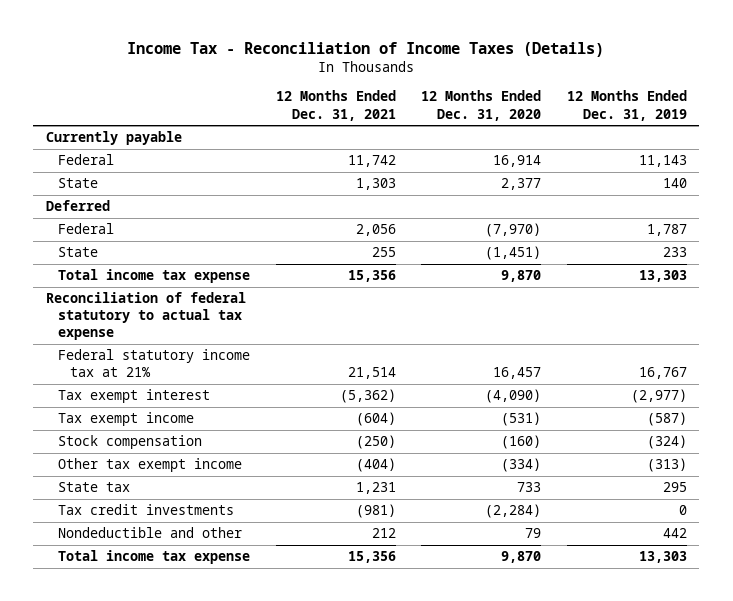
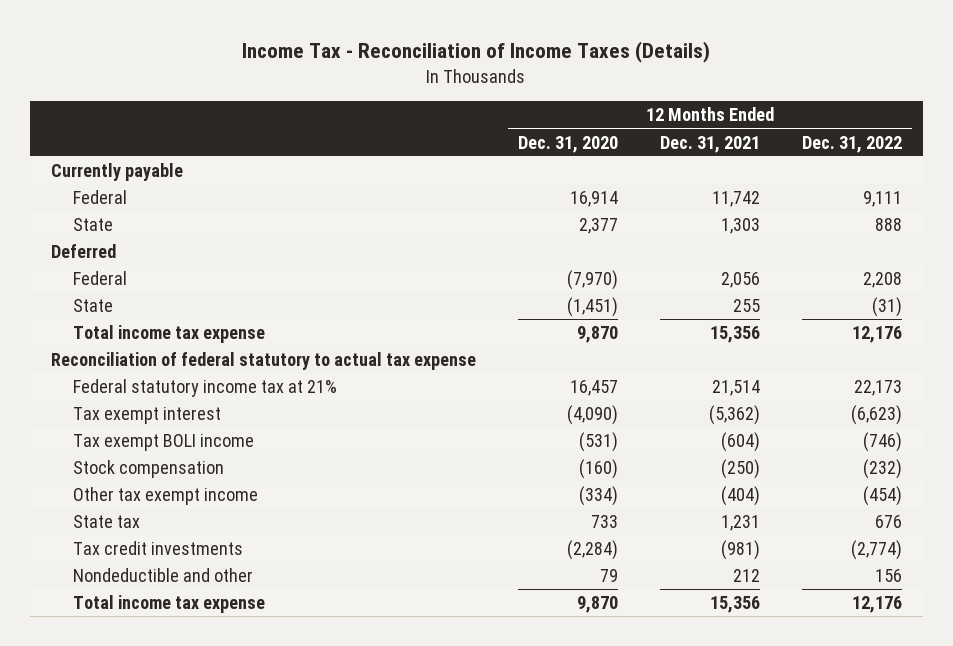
[566,90,687,121] 12 Months Ended Dec. 31, 2019 -> none
none -> [801,135,902,153] Dec. 31, 2022
[58,412,195,427] Tax exempt income -> [73,434,255,452] Tax exempt BOLI income

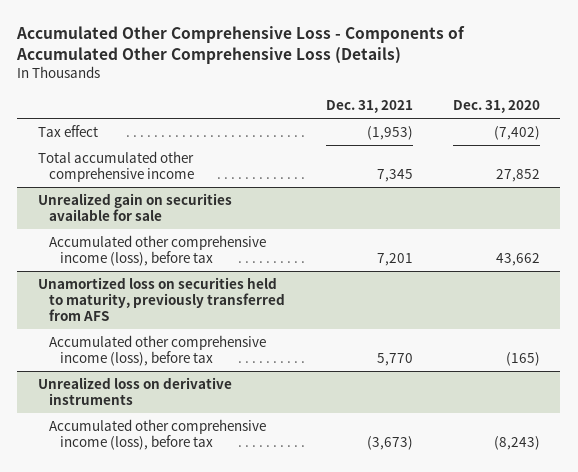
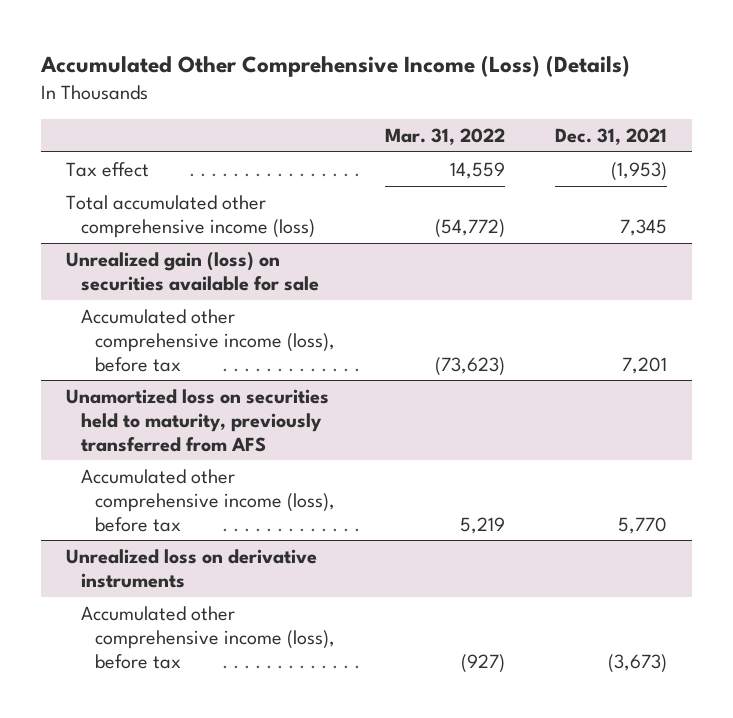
[16,25,466,64] Accumulated Other Comprehensive Loss - Components of Accumulated Other Comprehensive Loss (Details) -> [39,55,630,78] Accumulated Other Comprehensive Income (Loss) (Details)
[453,99,541,113] Dec. 31, 2020 -> none
none -> [385,128,506,146] Mar. 31, 2022
[37,151,195,183] Total accumulated other comprehensive income -> [65,194,315,238] Total accumulated other comprehensive income (loss)
[37,193,232,222] Unrealized gain on securities available for sale -> [65,251,319,291] Unrealized gain (loss) on securities available for sale

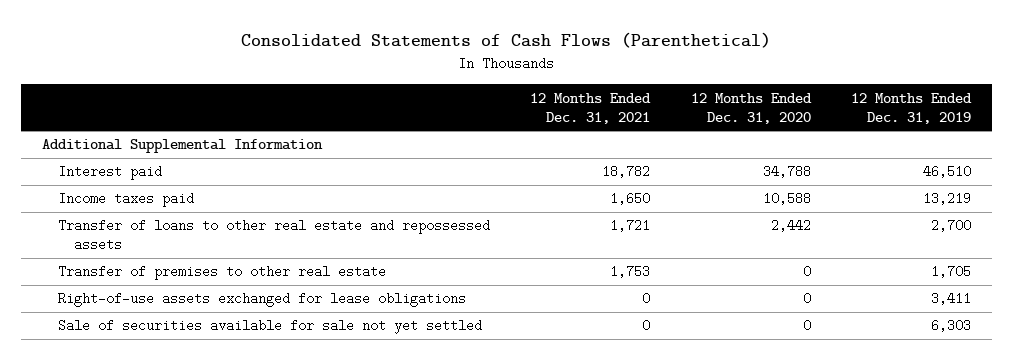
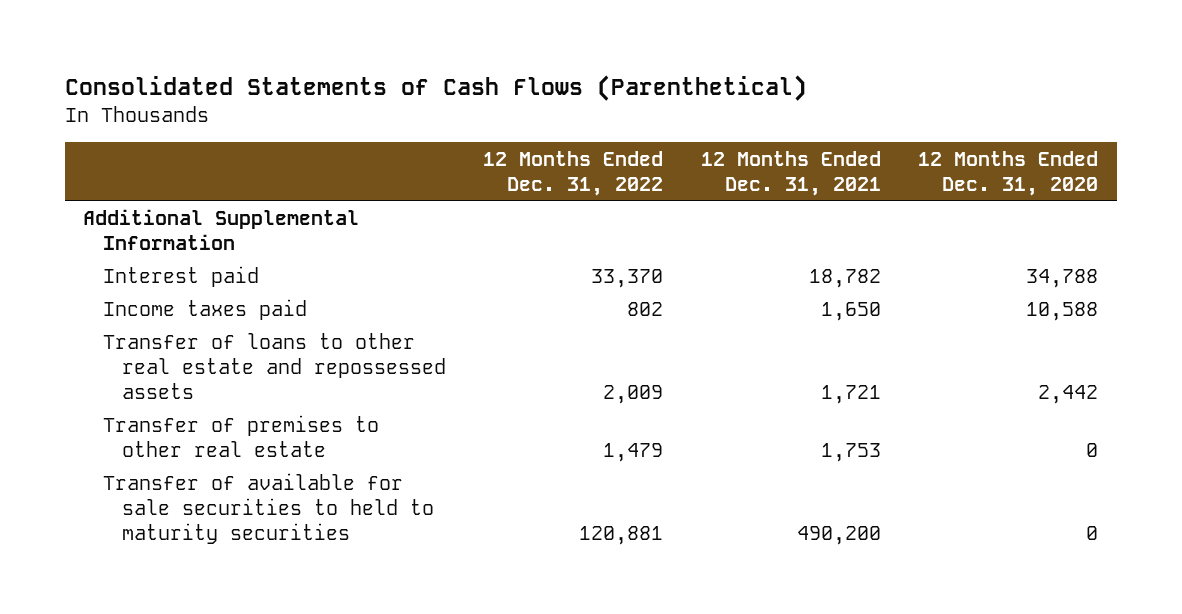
[851,92,973,124] 12 Months Ended Dec. 31, 2019 -> none
none -> [483,150,664,196] 12 Months Ended Dec. 31, 2022
[57,292,466,308] Right-of-use assets exchanged for lease obligations -> none
[57,319,482,335] Sale of securities available for sale not yet settled -> none
none -> [102,472,434,544] Transfer of available for sale securities to held to maturity securities

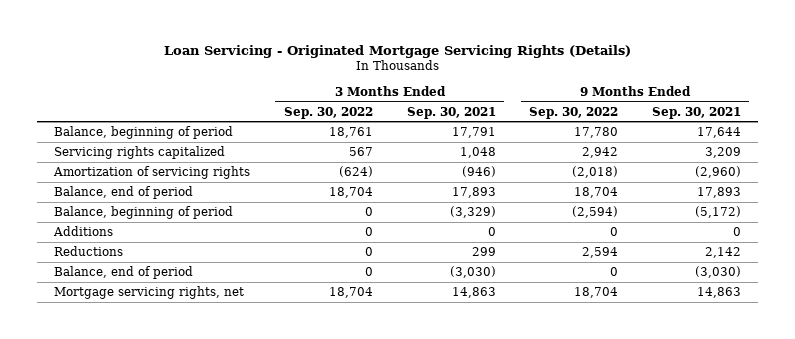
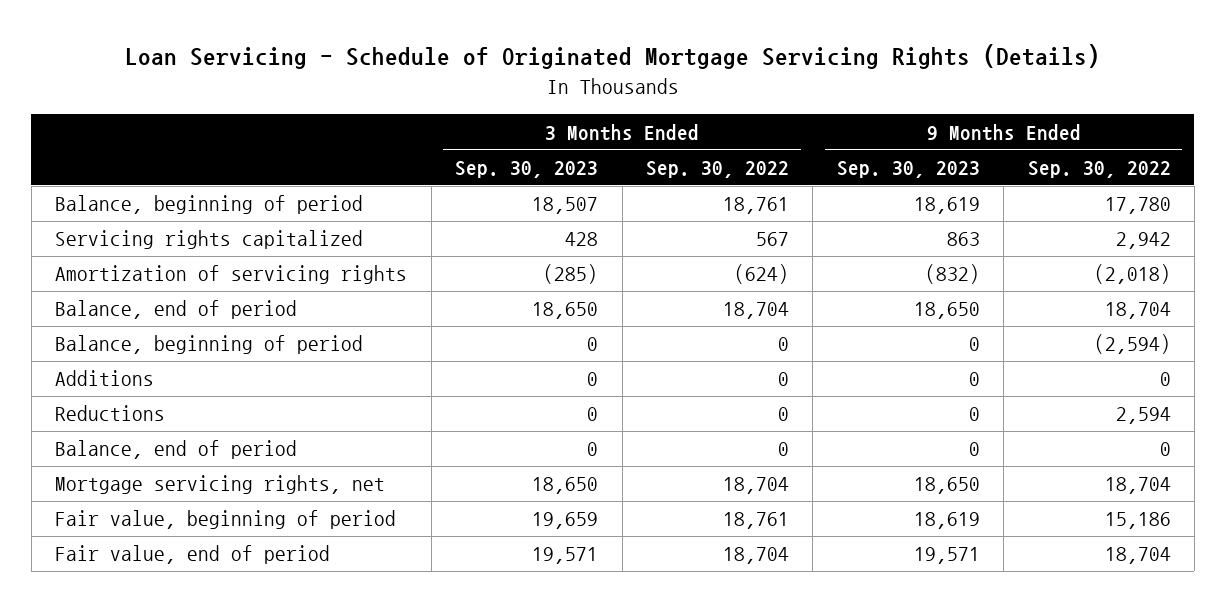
[163,44,631,58] Loan Servicing - Originated Mortgage Servicing Rights (Details) -> [124,44,1100,70] Loan Servicing - Schedule of Originated Mortgage Servicing Rights (Details)
[406,106,496,119] Sep. 30, 2021 -> none
[652,106,742,119] Sep. 30, 2021 -> none
none -> [455,160,599,178] Sep. 30, 2023
none -> [836,160,980,178] Sep. 30, 2023
none -> [55,510,397,530] Fair value, beginning of period
none -> [55,545,331,565] Fair value, end of period

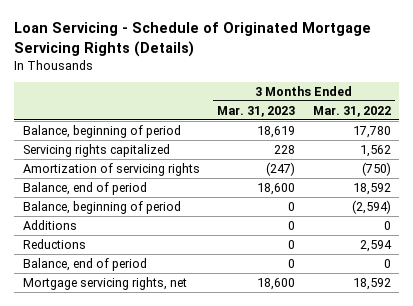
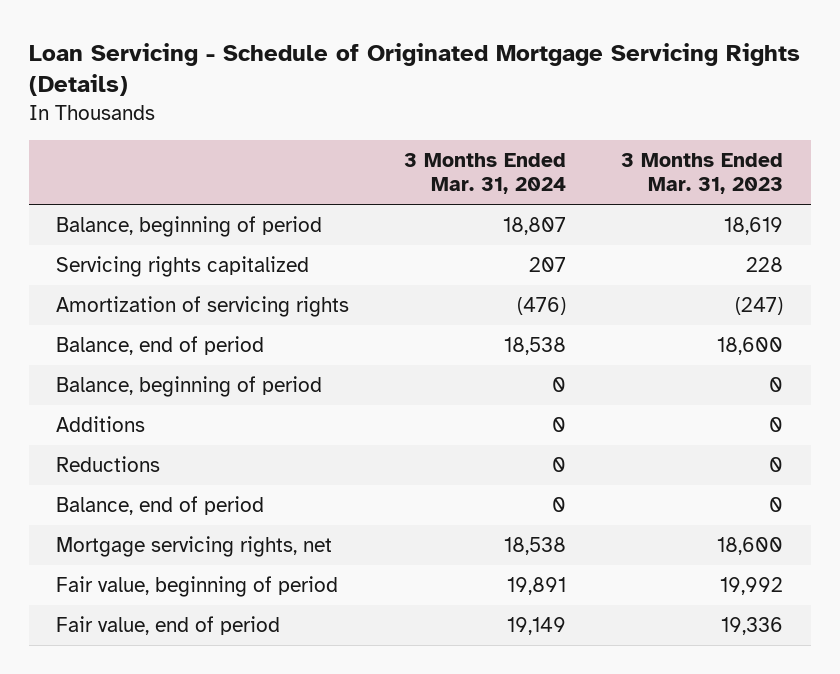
[312,105,391,117] Mar. 31, 2022 -> none
none -> [404,153,567,195] 3 Months Ended Mar. 31, 2024
none -> [56,575,339,597] Fair value, beginning of period
none -> [56,615,281,635] Fair value, end of period

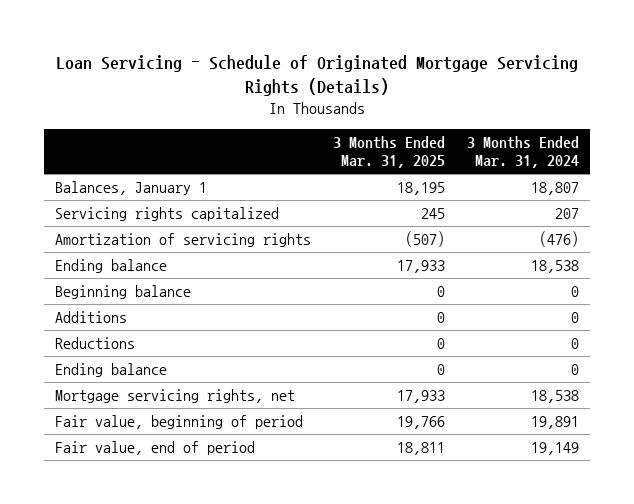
[621,153,784,195] 3 Months Ended Mar. 31, 2023 -> none
none -> [332,135,445,169] 3 Months Ended Mar. 31, 2025
[56,215,323,237] Balance, beginning of period -> [54,181,207,196] Balances, January 1
[56,335,265,355] Balance, end of period -> [54,259,167,274] Ending balance
[56,375,323,397] Balance, beginning of period -> [54,285,191,300] Beginning balance
[56,495,265,515] Balance, end of period -> [54,363,167,378] Ending balance

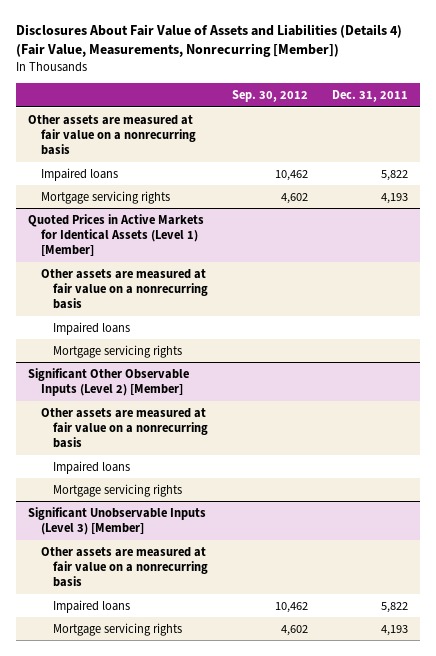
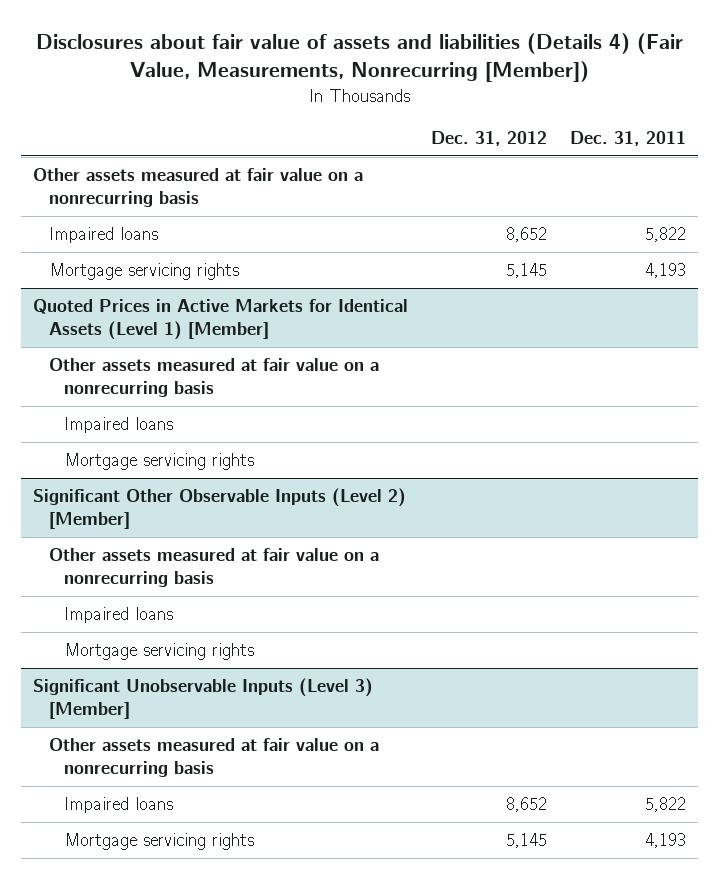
[16,24,403,58] Disclosures About Fair Value of Assets and Liabilities (Details 4) (Fair Value, Measurements, Nonrecurring [Member]) -> [35,33,683,83] Disclosures about fair value of assets and liabilities (Details 4) (Fair Value, Measurements, Nonrecurring [Member])
[232,90,309,103] Sep. 30, 2012 -> none
none -> [431,130,548,146] Dec. 31, 2012
[28,114,196,156] Other assets are measured at fair value on a nonrecurring basis -> [32,168,363,208] Other assets measured at fair value on a nonrecurring basis
[40,268,209,310] Other assets are measured at fair value on a nonrecurring basis -> [48,358,379,398] Other assets measured at fair value on a nonrecurring basis
[40,407,209,449] Other assets are measured at fair value on a nonrecurring basis -> [48,548,379,588] Other assets measured at fair value on a nonrecurring basis
[40,546,209,588] Other assets are measured at fair value on a nonrecurring basis -> [48,738,379,778] Other assets measured at fair value on a nonrecurring basis

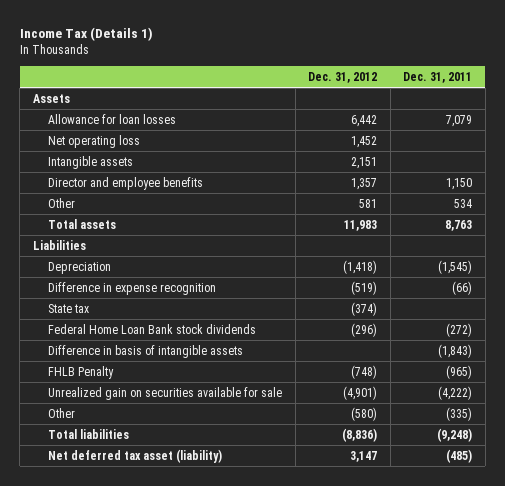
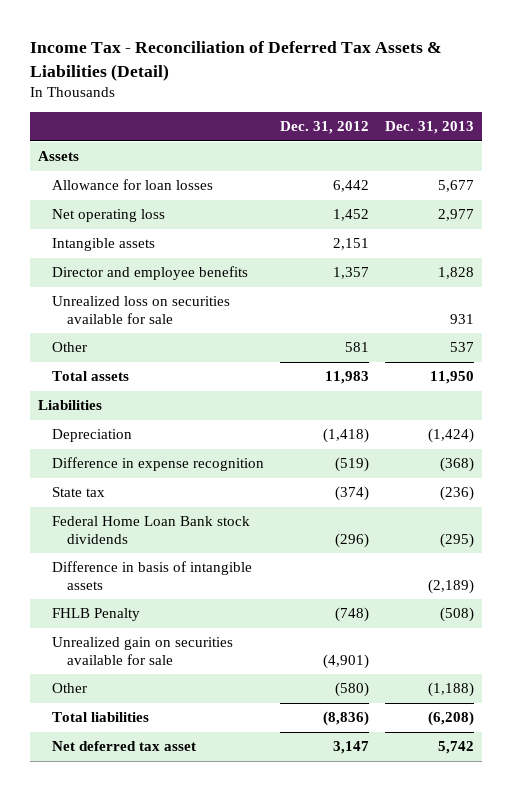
[19,27,153,42] Income Tax (Details 1) -> [29,41,442,81] Income Tax - Reconciliation of Deferred Tax Assets & Liabilities (Detail)
[403,71,473,83] Dec. 31, 2011 -> none
none -> [385,121,475,135] Dec. 31, 2013
none -> [52,296,231,324] Unrealized loss on securities available for sale
[48,448,223,463] Net deferred tax asset (liability) -> [52,741,197,752] Net deferred tax asset

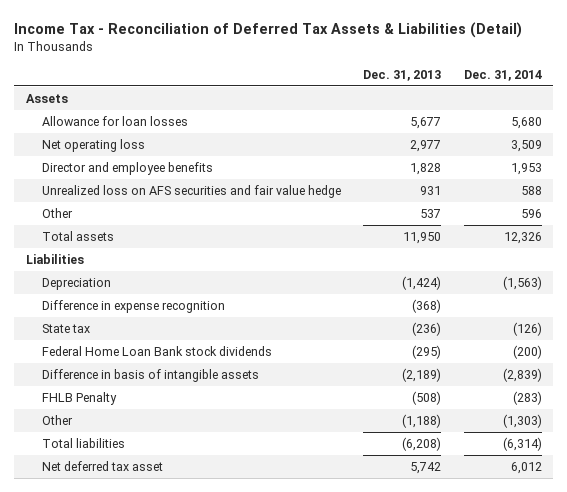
[280,121,370,135] Dec. 31, 2012 -> none
none -> [463,70,542,82] Dec. 31, 2014
[52,238,156,252] Intangible assets -> none
[52,296,231,324] Unrealized loss on securities available for sale -> [42,184,342,198] Unrealized loss on AFS securities and fair value hedge
[52,637,234,665] Unrealized gain on securities available for sale -> none

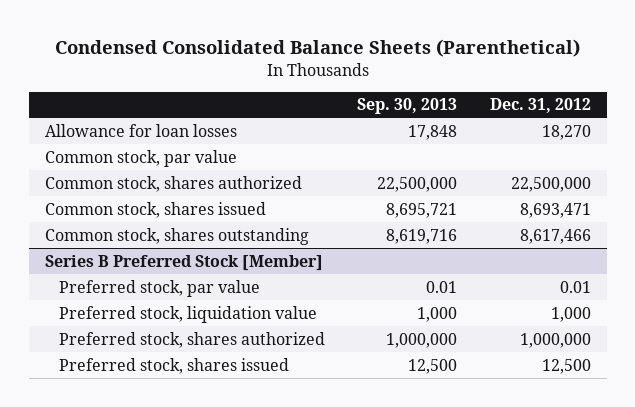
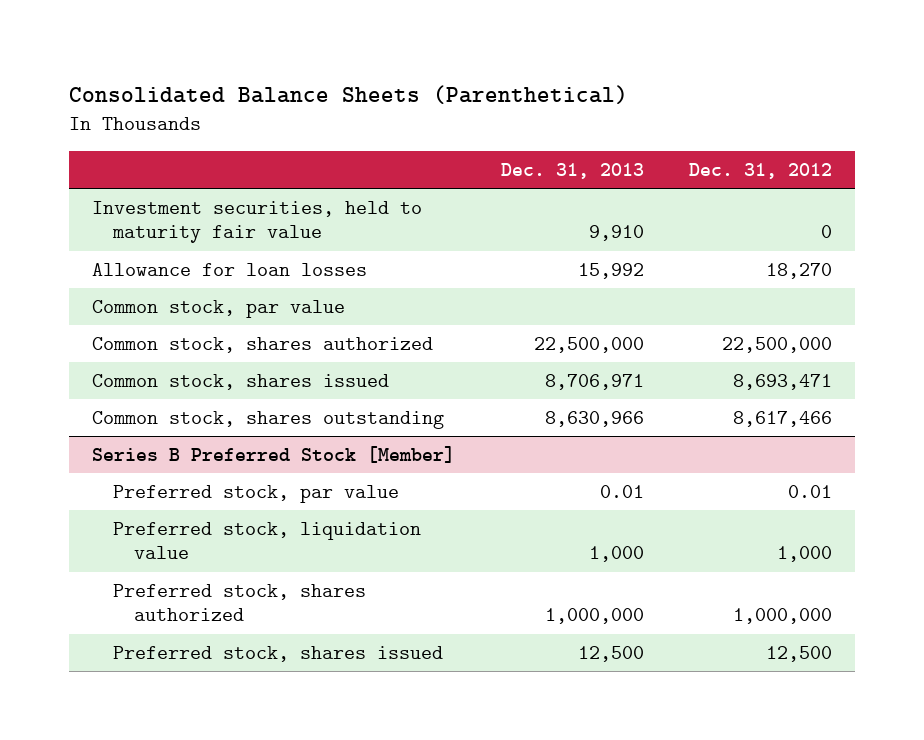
[54,38,580,57] Condensed Consolidated Balance Sheets (Parenthetical) -> [69,84,629,104] Consolidated Balance Sheets (Parenthetical)
[357,98,458,115] Sep. 30, 2013 -> none
none -> [500,162,644,179] Dec. 31, 2013
none -> [92,201,423,244] Investment securities, held to maturity fair value

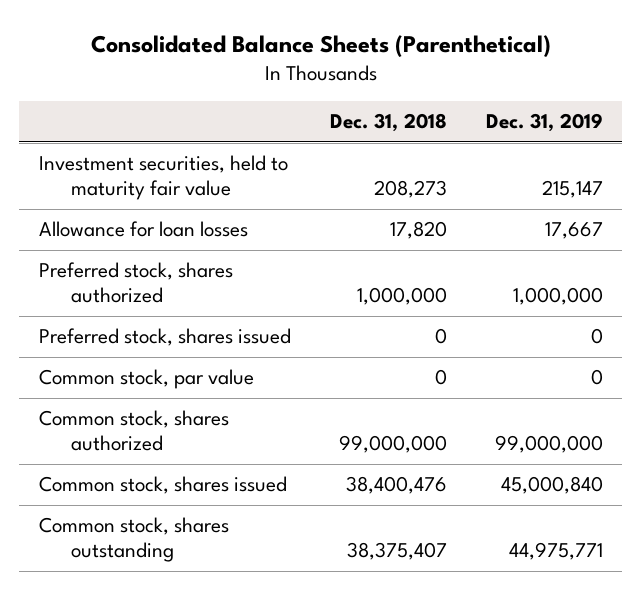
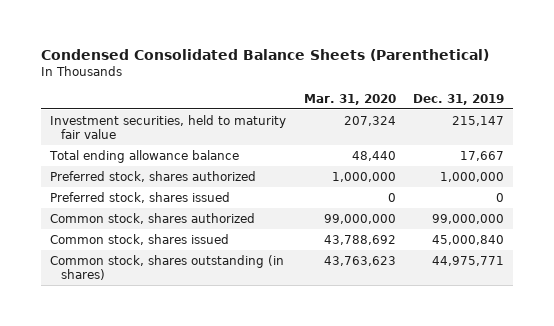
[90,34,551,57] Consolidated Balance Sheets (Parenthetical) -> [41,48,490,61] Condensed Consolidated Balance Sheets (Parenthetical)
[329,113,447,133] Dec. 31, 2018 -> none
none -> [303,93,396,105] Mar. 31, 2020
[38,221,248,238] Allowance for loan losses -> [49,149,240,163] Total ending allowance balance
[38,369,254,390] Common stock, par value -> none
[38,517,229,563] Common stock, shares outstanding -> [50,254,285,280] Common stock, shares outstanding (in shares)

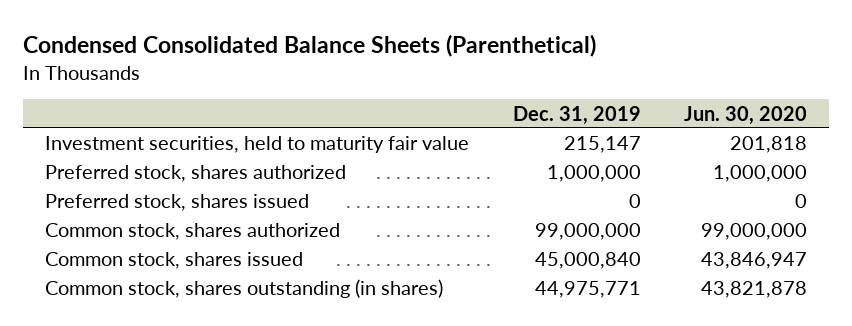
[303,93,396,105] Mar. 31, 2020 -> none
none -> [684,105,808,125] Jun. 30, 2020
[49,149,240,163] Total ending allowance balance -> none

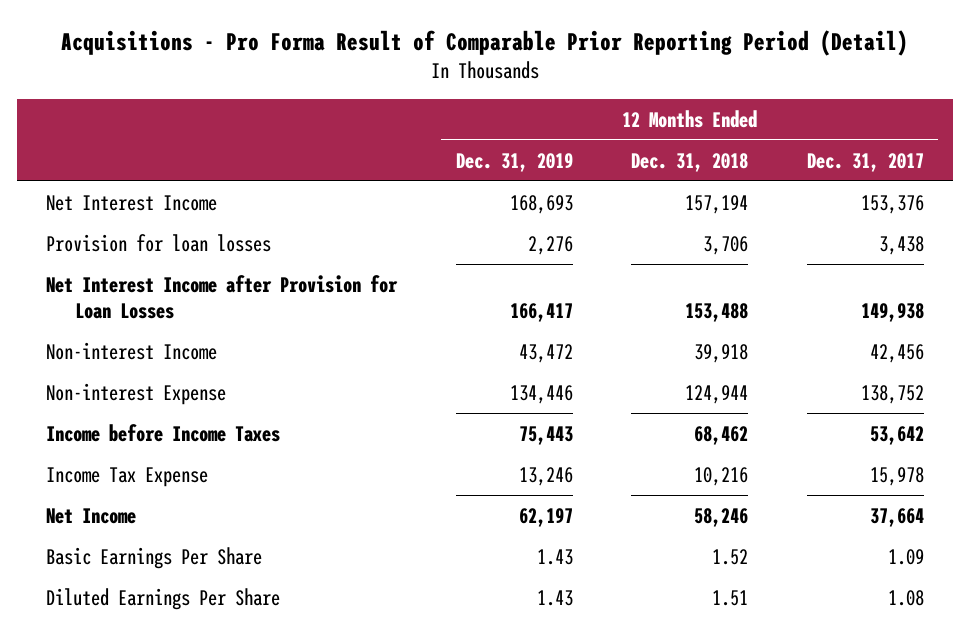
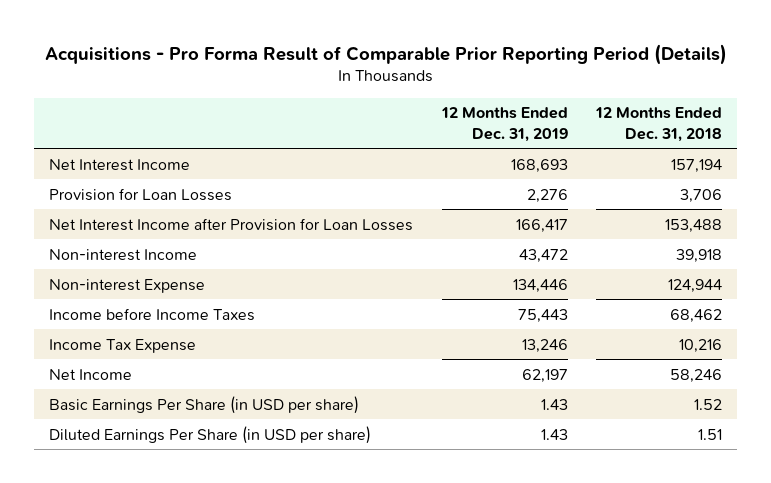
[60,29,908,56] Acquisitions - Pro Forma Result of Comparable Prior Reporting Period (Detail) -> [44,43,727,65] Acquisitions - Pro Forma Result of Comparable Prior Reporting Period (Details)
[806,152,924,172] Dec. 31, 2017 -> none
[46,233,272,252] Provision for loan losses -> [48,187,232,201] Provision for Loan Losses
[46,546,263,569] Basic Earnings Per Share -> [48,395,359,414] Basic Earnings Per Share (in USD per share)
[46,587,281,610] Diluted Earnings Per Share -> [48,425,371,444] Diluted Earnings Per Share (in USD per share)

